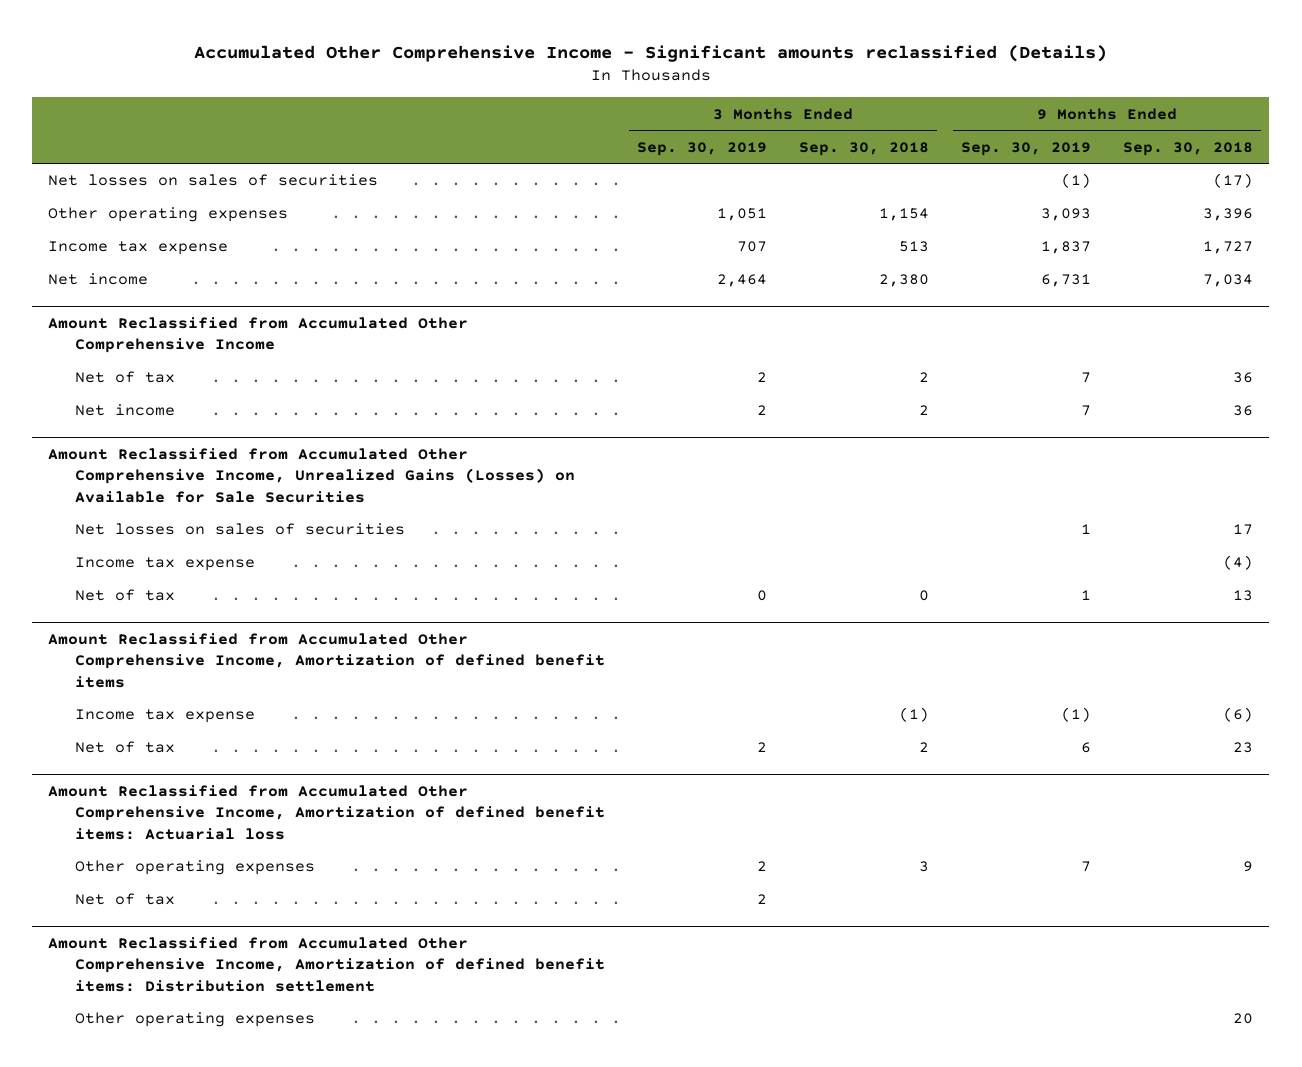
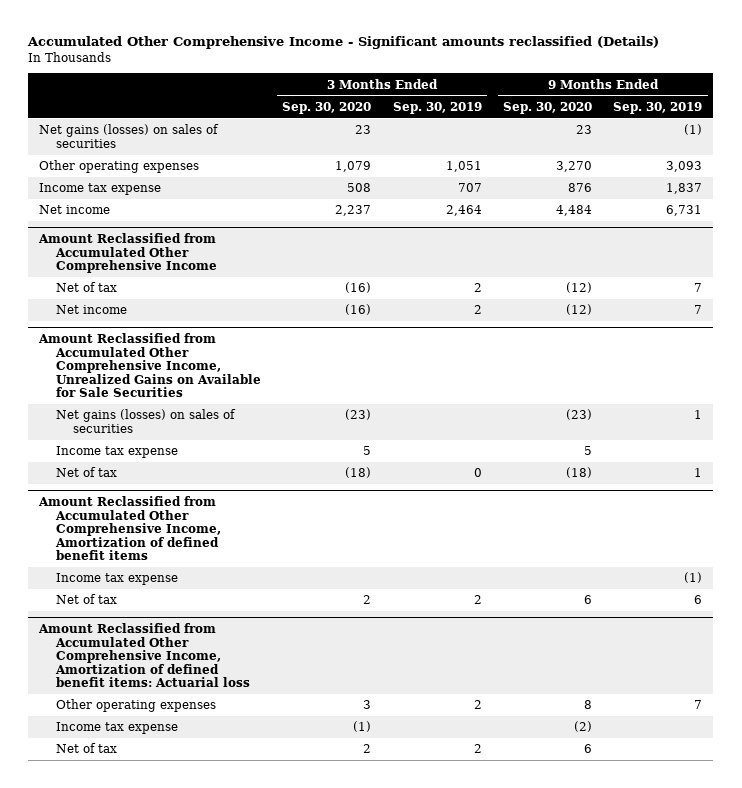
[798,141,929,156] Sep. 30, 2018 -> none
[1123,141,1254,156] Sep. 30, 2018 -> none
none -> [282,101,372,114] Sep. 30, 2020
none -> [503,101,593,114] Sep. 30, 2020
[48,174,379,187] Net losses on sales of securities -> [39,124,220,148] Net gains (losses) on sales of securities
[48,448,575,503] Amount Reclassified from Accumulated Other Comprehensive Income, Unrealized Gains (Losses) on Available for Sale Securities -> [38,333,261,398] Amount Reclassified from Accumulated Other Comprehensive Income, Unrealized Gains on Available for Sale Securities
[74,523,405,536] Net losses on sales of securities -> [55,409,236,433] Net gains (losses) on sales of securities
none -> [55,722,178,735] Income tax expense
[48,937,605,992] Amount Reclassified from Accumulated Other Comprehensive Income, Amortization of defined benefit items: Distribution settlement -> none
[74,1012,315,1028] Other operating expenses -> none

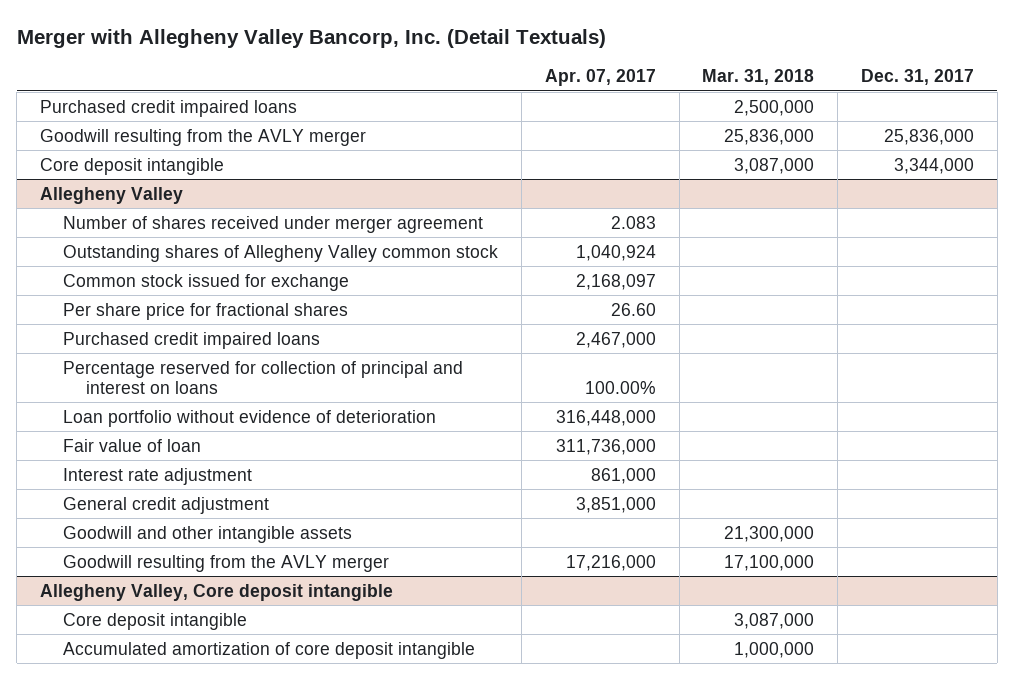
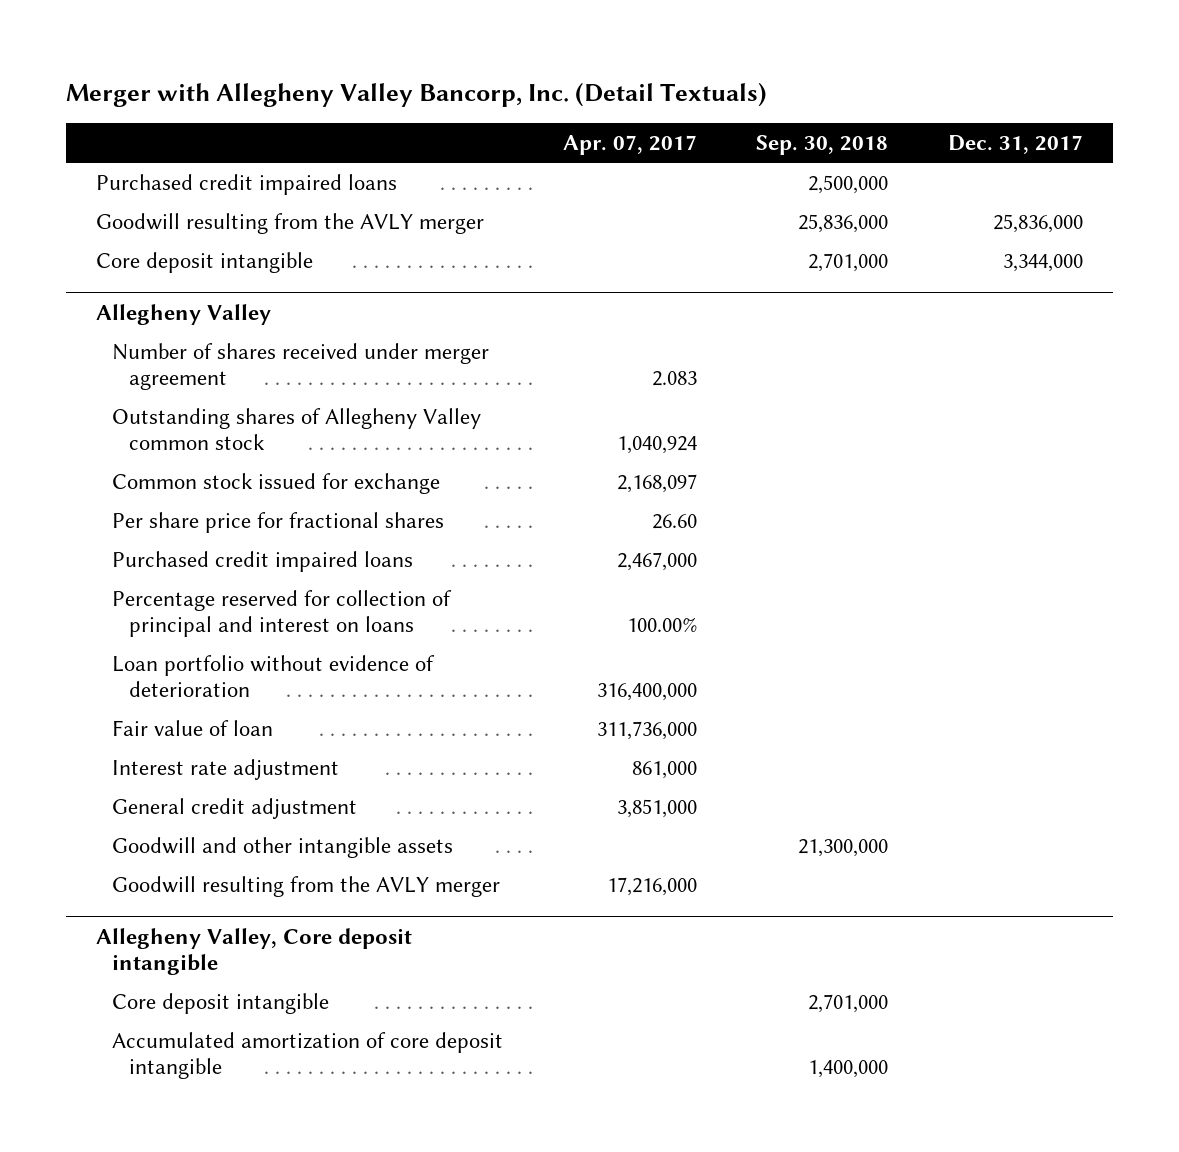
[702,69,815,86] Mar. 31, 2018 -> none
none -> [756,134,889,155] Sep. 30, 2018
[555,409,656,426] 316,448,000 -> [596,682,697,701] 316,400,000

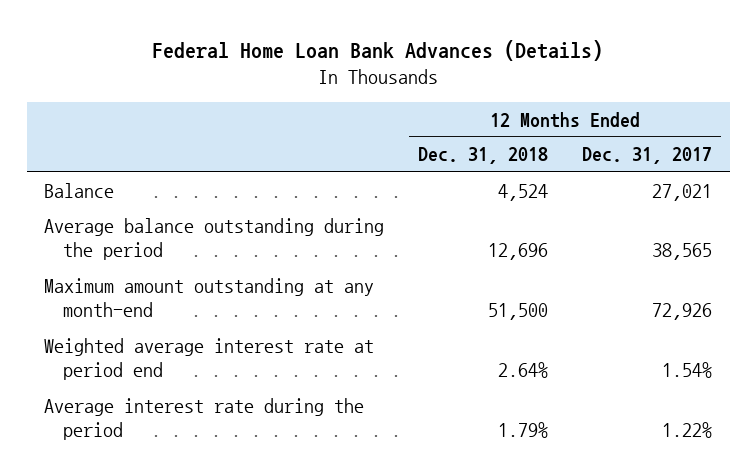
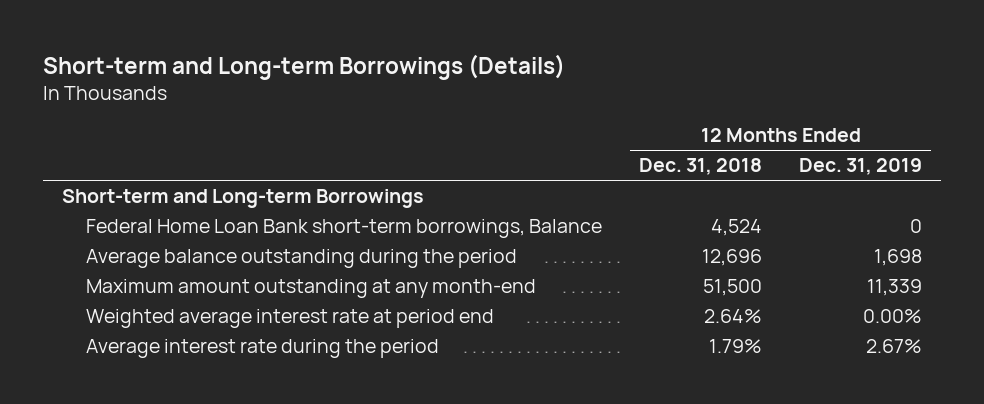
[152,39,604,61] Federal Home Loan Bank Advances (Details) -> [43,53,566,80] Short-term and Long-term Borrowings (Details)
[582,147,713,165] Dec. 31, 2017 -> none
none -> [799,158,923,176] Dec. 31, 2019
none -> [61,189,424,209] Short-term and Long-term Borrowings
[43,182,114,198] Balance -> [86,219,603,239] Federal Home Loan Bank short-term borrowings, Balance

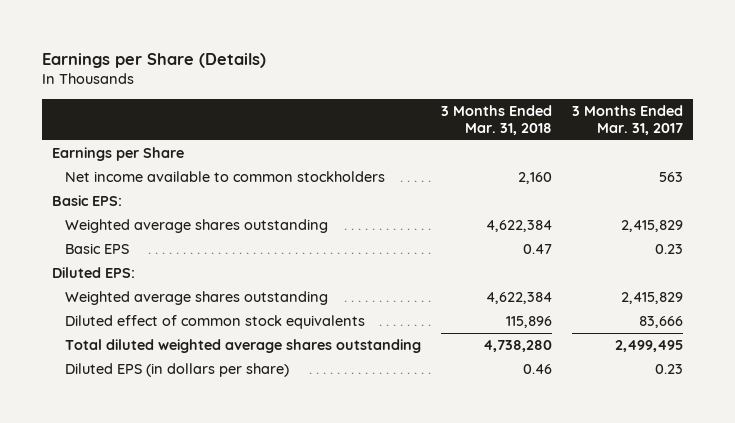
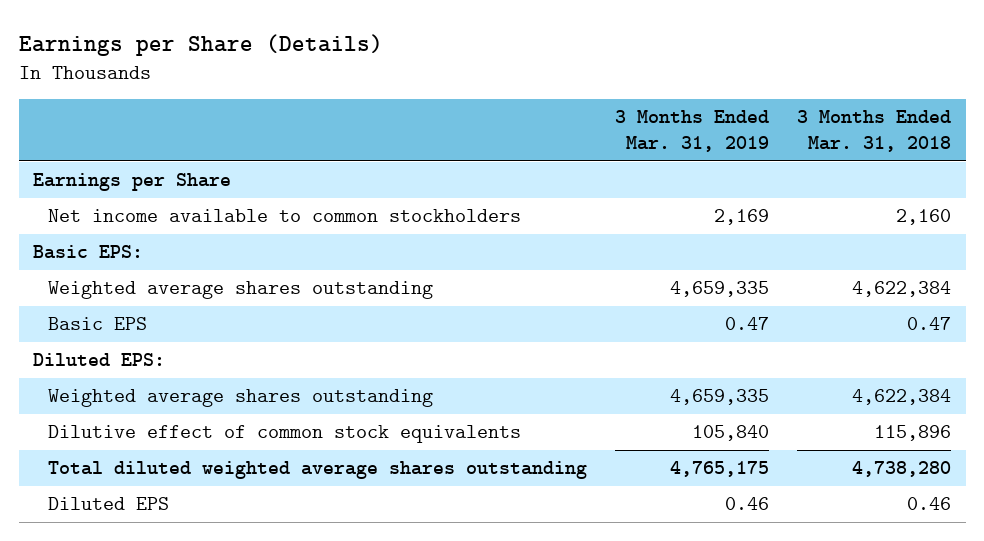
[571,104,683,136] 3 Months Ended Mar. 31, 2017 -> none
none -> [614,110,769,153] 3 Months Ended Mar. 31, 2019
[64,315,365,330] Diluted effect of common stock equivalents -> [47,425,521,444] Dilutive effect of common stock equivalents
[64,363,289,378] Diluted EPS (in dollars per share) -> [47,497,169,511] Diluted EPS

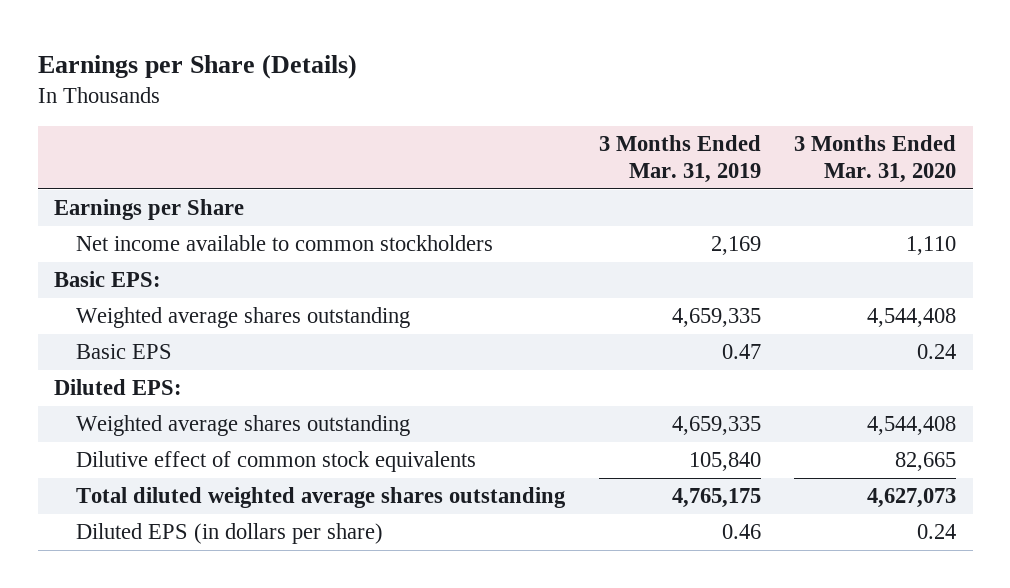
[797,110,952,153] 3 Months Ended Mar. 31, 2018 -> none
none -> [794,135,957,183] 3 Months Ended Mar. 31, 2020
[47,497,169,511] Diluted EPS -> [76,523,384,545] Diluted EPS (in dollars per share)

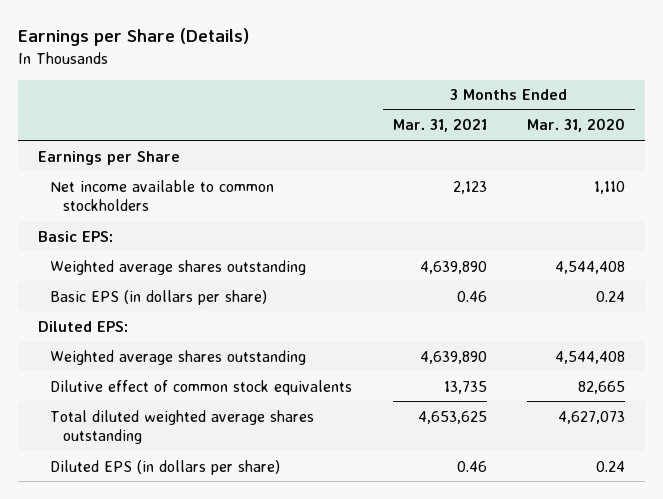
[598,135,761,183] 3 Months Ended Mar. 31, 2019 -> none
none -> [392,118,487,133] Mar. 31, 2021
[76,344,173,360] Basic EPS -> [50,289,268,305] Basic EPS (in dollars per share)

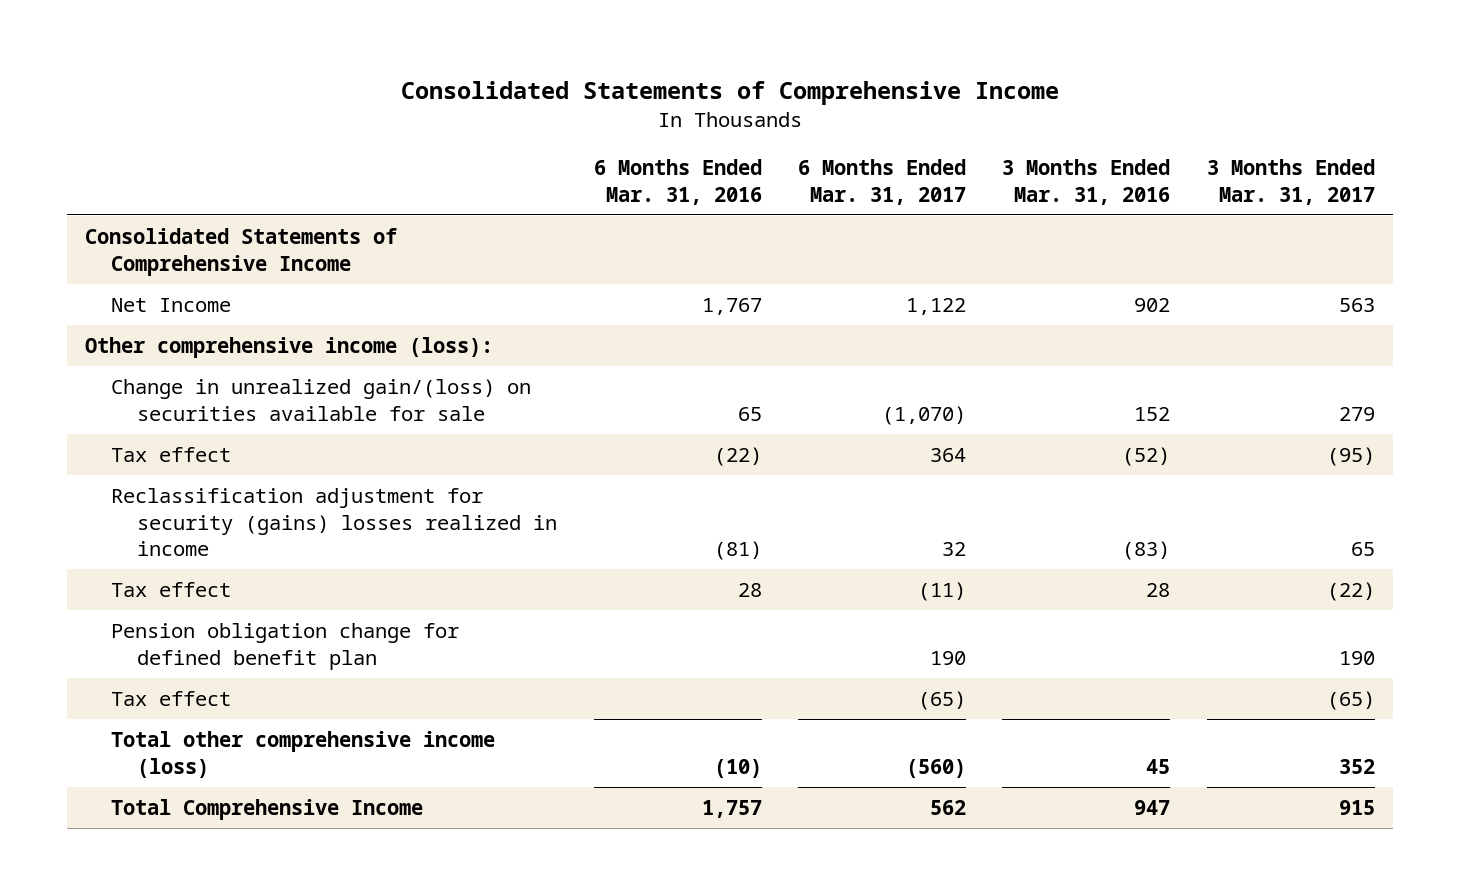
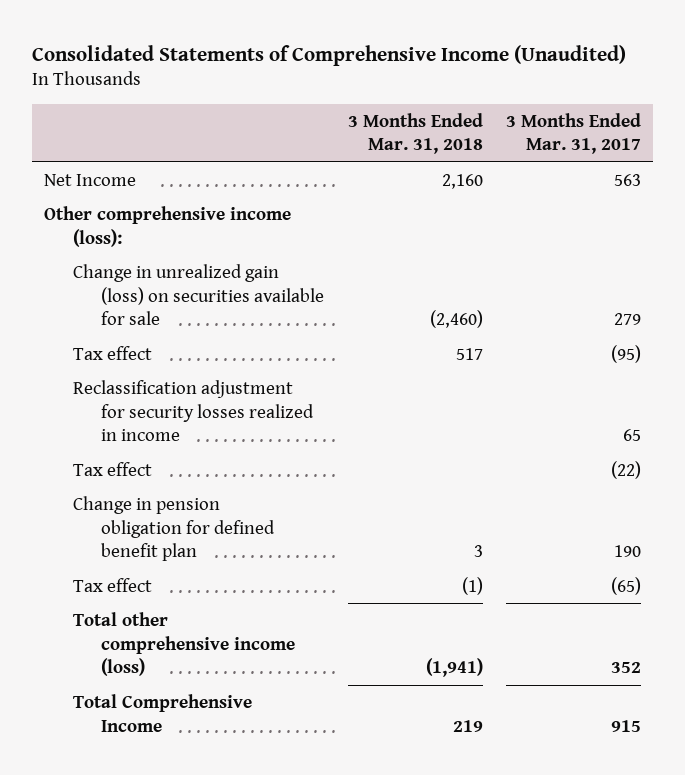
[401,81,1060,106] Consolidated Statements of Comprehensive Income -> [32,44,627,66] Consolidated Statements of Comprehensive Income (Unaudited)
[593,159,762,205] 6 Months Ended Mar. 31, 2016 -> none
[798,159,967,205] 6 Months Ended Mar. 31, 2017 -> none
[1002,159,1171,205] 3 Months Ended Mar. 31, 2016 -> none
none -> [347,112,483,155] 3 Months Ended Mar. 31, 2018
[85,227,398,276] Consolidated Statements of Comprehensive Income -> none
[111,378,532,421] Change in unrealized gain/(loss) on securities available for sale -> [72,263,325,326] Change in unrealized gain (loss) on securities available for sale
[111,487,558,557] Reclassification adjustment for security (gains) losses realized in income -> [72,379,315,442] Reclassification adjustment for security losses realized in income
[111,622,460,670] Pension obligation change for defined benefit plan -> [72,495,276,562] Change in pension obligation for defined benefit plan

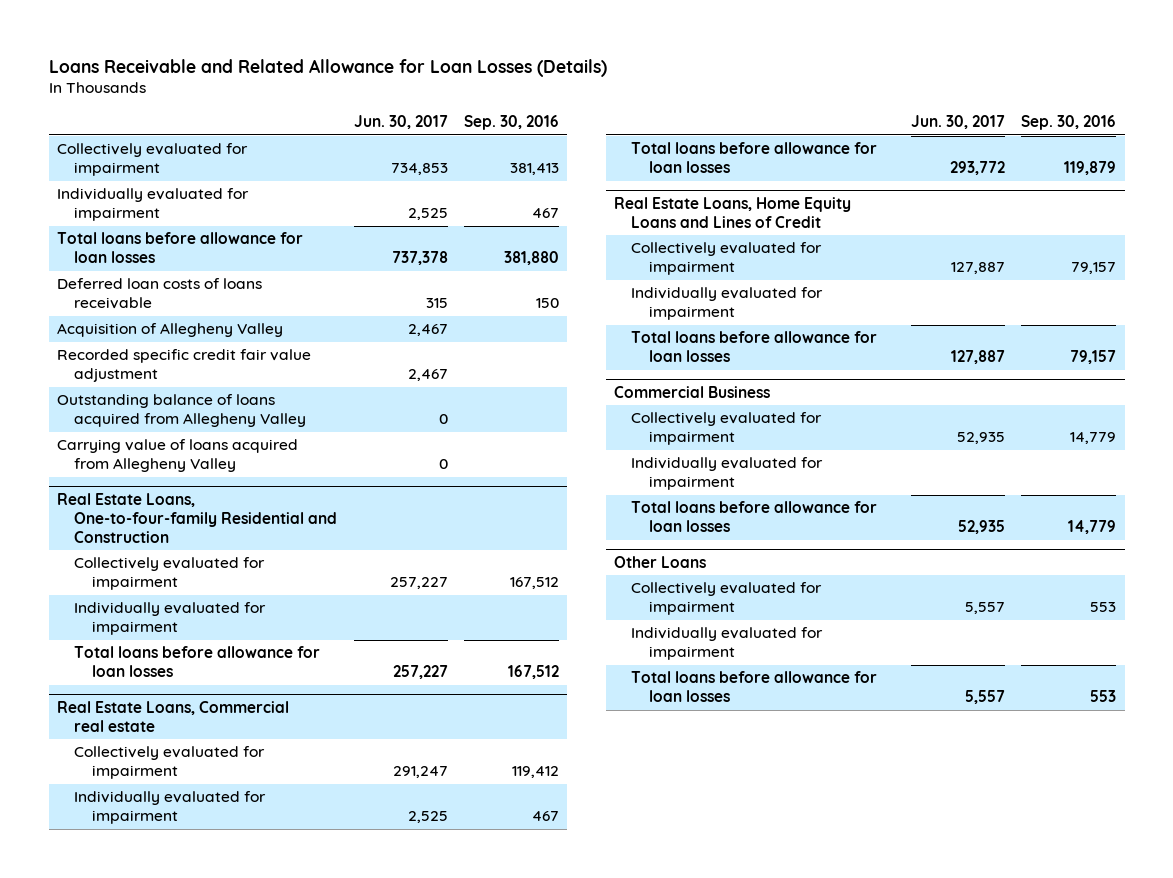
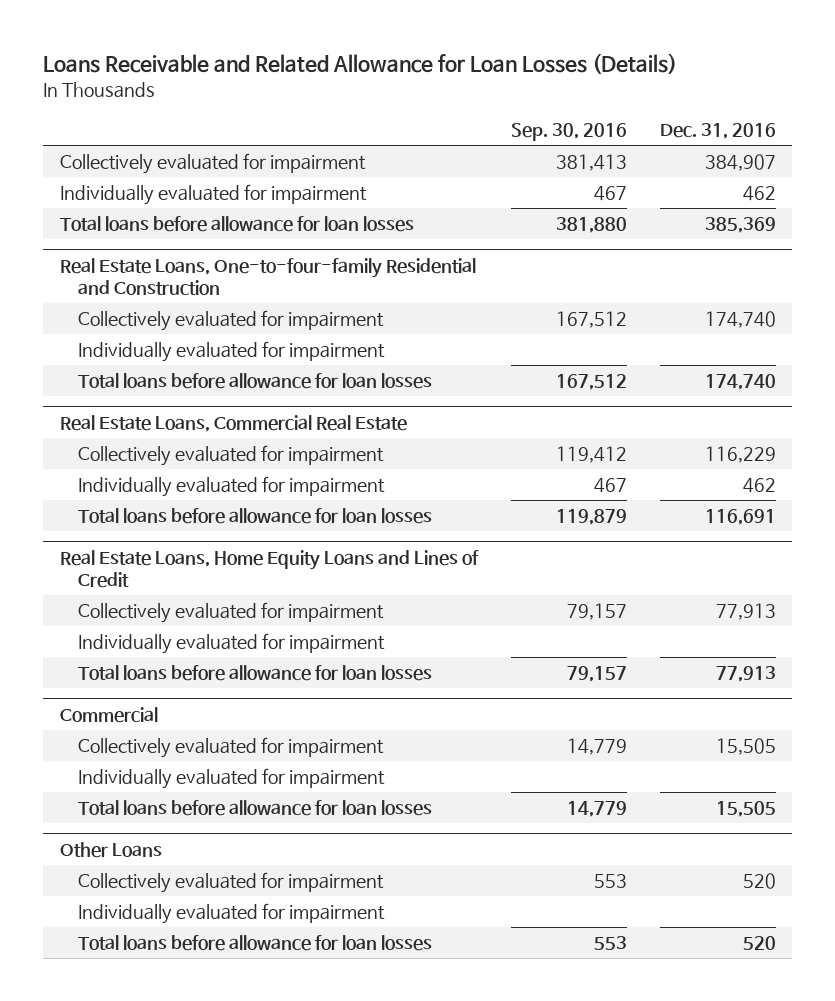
[353,115,448,130] Jun. 30, 2017 -> none
none -> [659,123,776,140] Dec. 31, 2016
[56,278,262,310] Deferred loan costs of loans receivable -> none
[56,323,283,338] Acquisition of Allegheny Valley -> none
[56,349,311,383] Recorded specific credit fair value adjustment -> none
[56,394,307,428] Outstanding balance of loans acquired from Allegheny Valley -> none
[56,439,298,473] Carrying value of loans acquired from Allegheny Valley -> none
[56,700,289,732] Real Estate Loans, Commercial real estate -> [59,415,407,433] Real Estate Loans, Commercial Real Estate
[614,385,771,398] Commercial Business -> [59,707,158,724] Commercial

